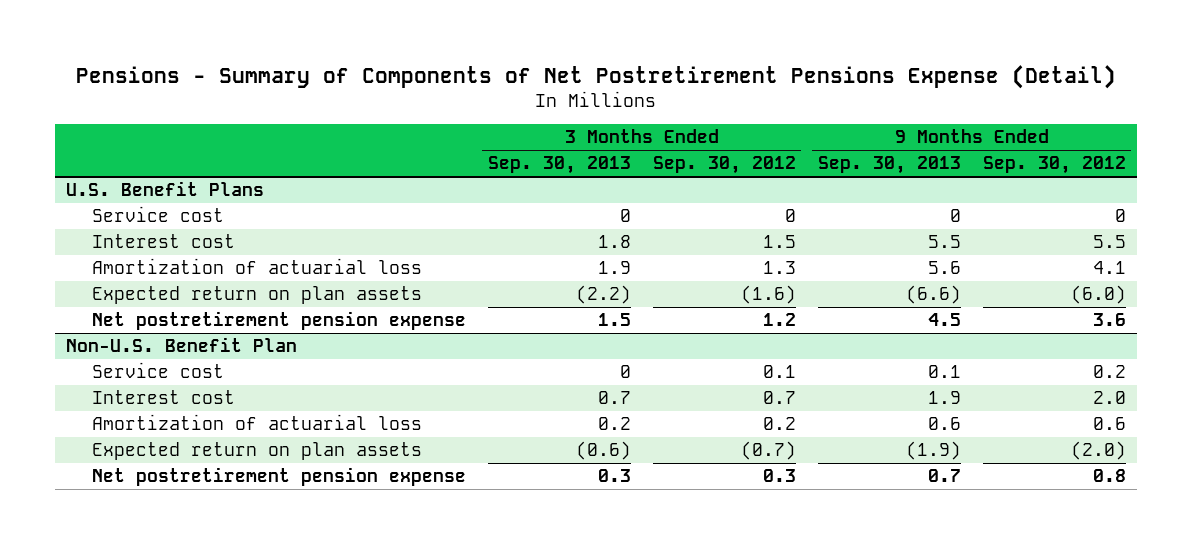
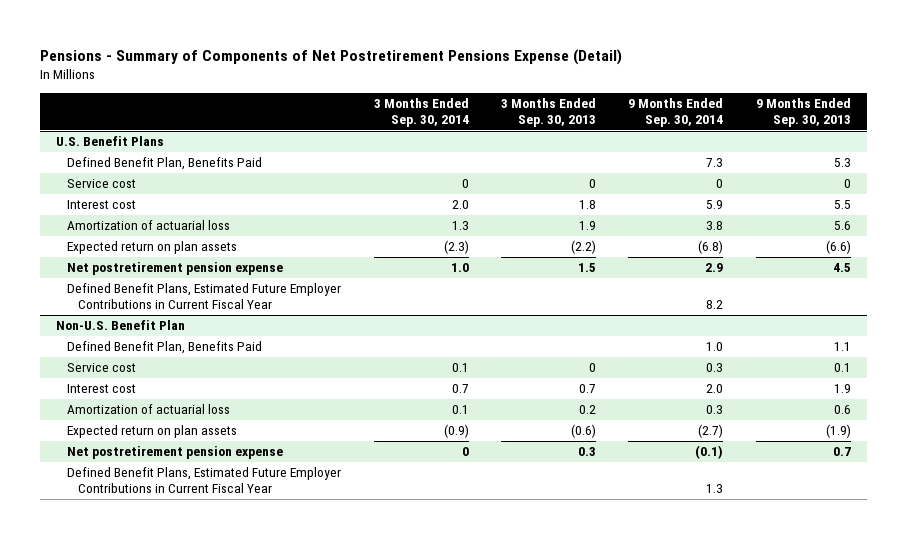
[652,156,796,175] Sep. 30, 2012 -> none
[982,156,1126,175] Sep. 30, 2012 -> none
none -> [373,98,469,127] 3 Months Ended Sep. 30, 2014
none -> [628,98,724,127] 9 Months Ended Sep. 30, 2014
none -> [67,157,263,171] Defined Benefit Plan, Benefits Paid
none -> [67,283,342,310] Defined Benefit Plans, Estimated Future Employer Contributions in Current Fiscal Year
none -> [67,341,263,355] Defined Benefit Plan, Benefits Paid
none -> [67,467,342,494] Defined Benefit Plans, Estimated Future Employer Contributions in Current Fiscal Year

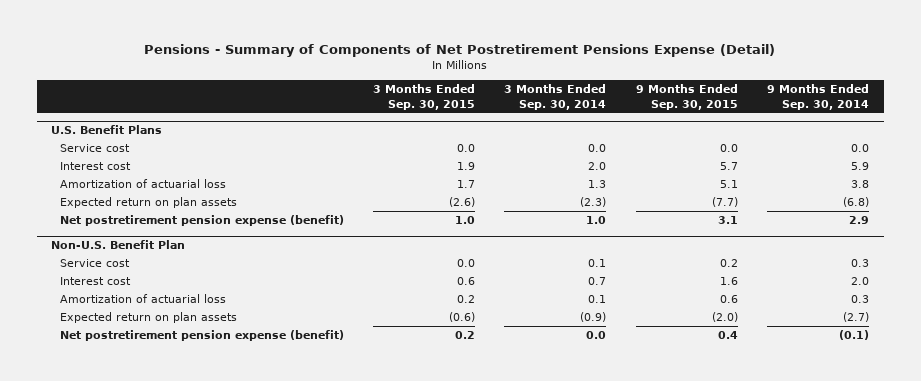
[501,98,597,127] 3 Months Ended Sep. 30, 2013 -> none
[755,98,851,127] 9 Months Ended Sep. 30, 2013 -> none
none -> [372,84,475,110] 3 Months Ended Sep. 30, 2015
none -> [635,84,738,110] 9 Months Ended Sep. 30, 2015
[67,157,263,171] Defined Benefit Plan, Benefits Paid -> none
[461,179,469,189] 0 -> [588,144,607,153] 0.0
[716,179,724,189] 0 -> [851,144,870,153] 0.0
[67,283,342,310] Defined Benefit Plans, Estimated Future Employer Contributions in Current Fiscal Year -> none
[67,262,284,276] Net postretirement pension expense -> [59,215,344,227] Net postretirement pension expense (benefit)
[67,341,263,355] Defined Benefit Plan, Benefits Paid -> none
[67,467,342,494] Defined Benefit Plans, Estimated Future Employer Contributions in Current Fiscal Year -> none
[67,446,284,460] Net postretirement pension expense -> [59,330,344,342] Net postretirement pension expense (benefit)
[461,447,469,457] 0 -> [586,331,607,340] 0.0

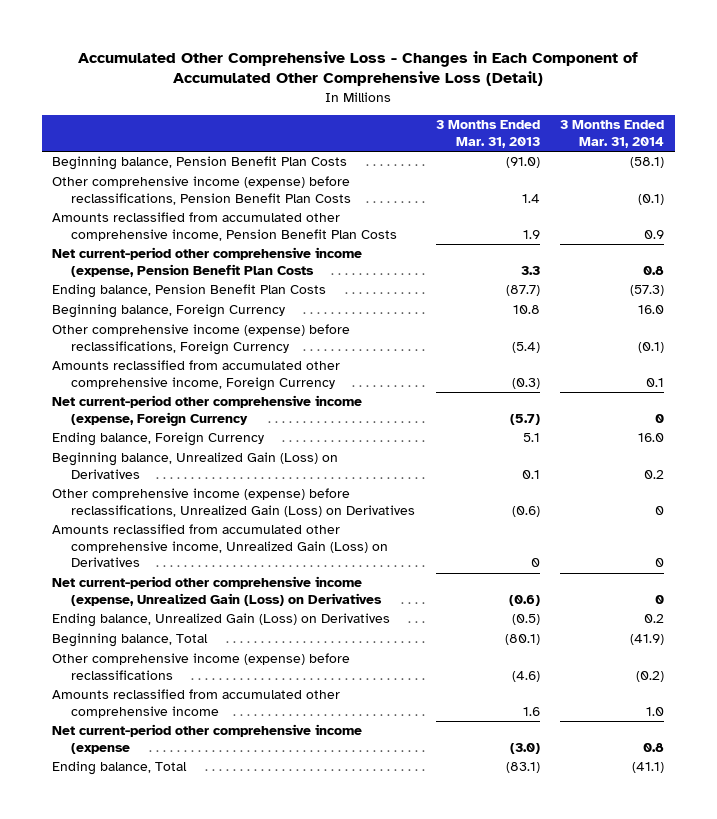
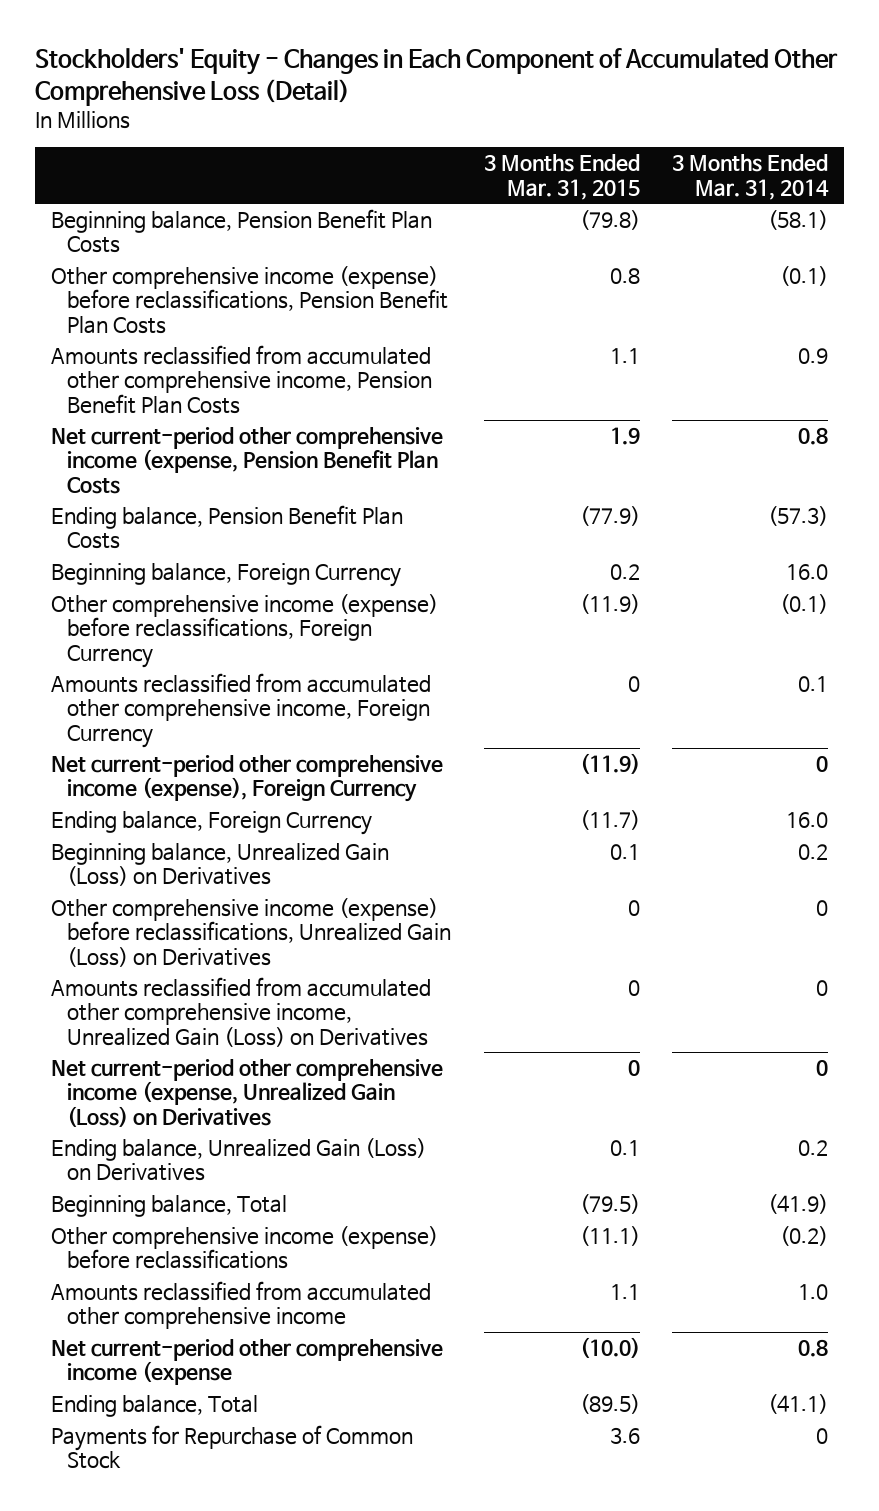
[78,50,639,87] Accumulated Other Comprehensive Loss - Changes in Each Component of Accumulated Other Comprehensive Loss (Detail) -> [35,48,839,106] Stockholders' Equity - Changes in Each Component of Accumulated Other Comprehensive Loss (Detail)
[435,120,540,148] 3 Months Ended Mar. 31, 2013 -> none
none -> [483,154,640,200] 3 Months Ended Mar. 31, 2015
[52,395,363,426] Net current-period other comprehensive income (expense, Foreign Currency -> [51,755,444,803] Net current-period other comprehensive income (expense), Foreign Currency
none -> [51,1425,414,1470] Payments for Repurchase of Common Stock

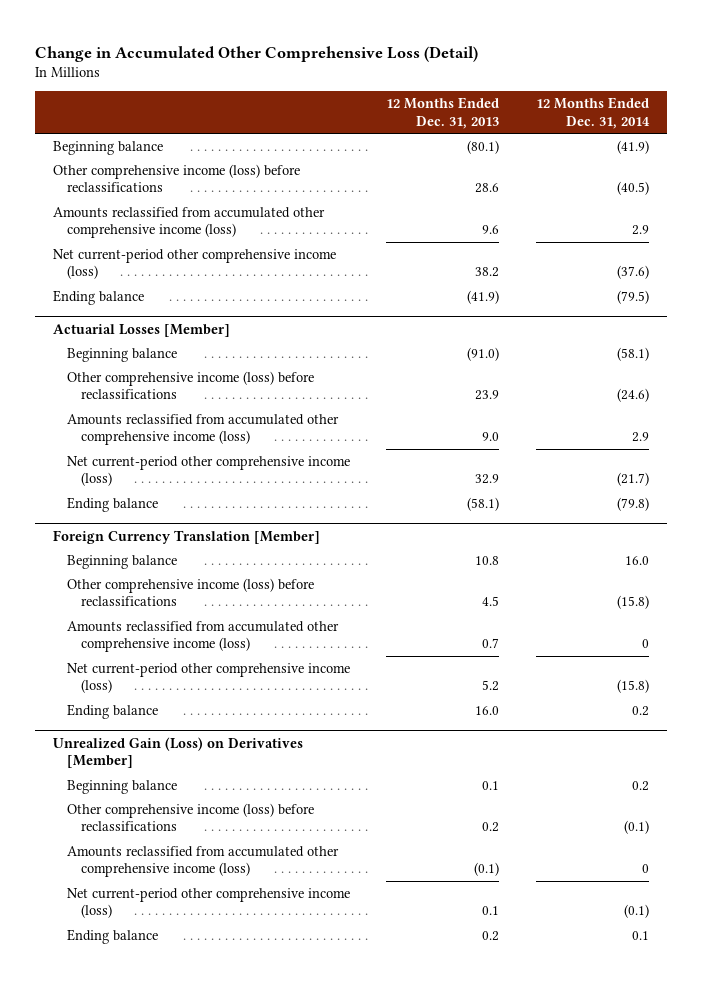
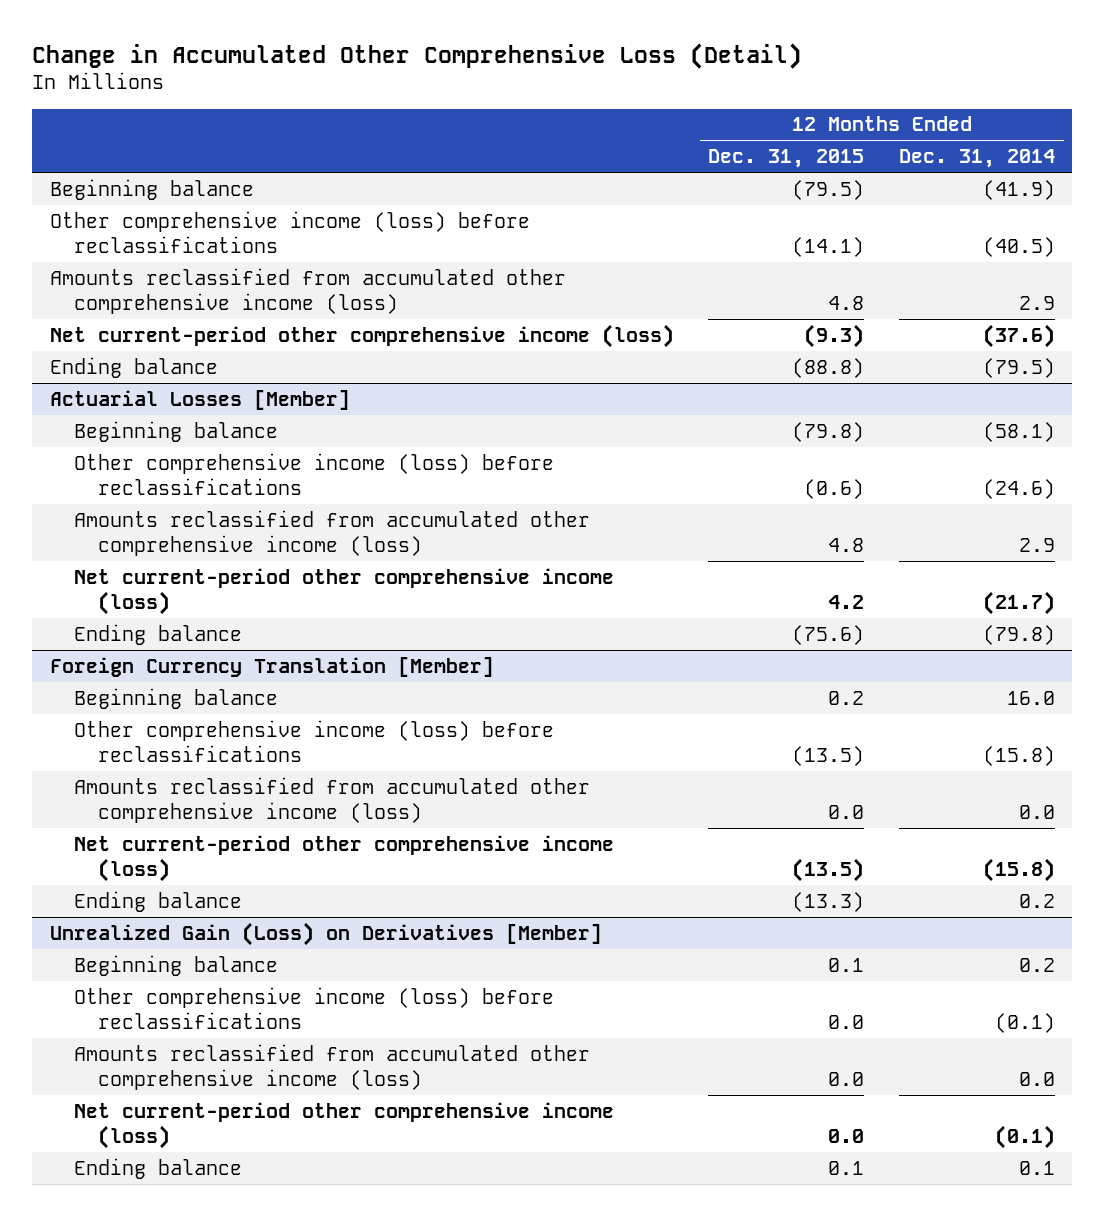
[386,97,500,129] 12 Months Ended Dec. 31, 2013 -> none
none -> [708,149,865,169] Dec. 31, 2015
[641,639,649,649] 0 -> [1019,804,1056,819] 0.0
[641,864,649,874] 0 -> [1019,1071,1056,1086] 0.0

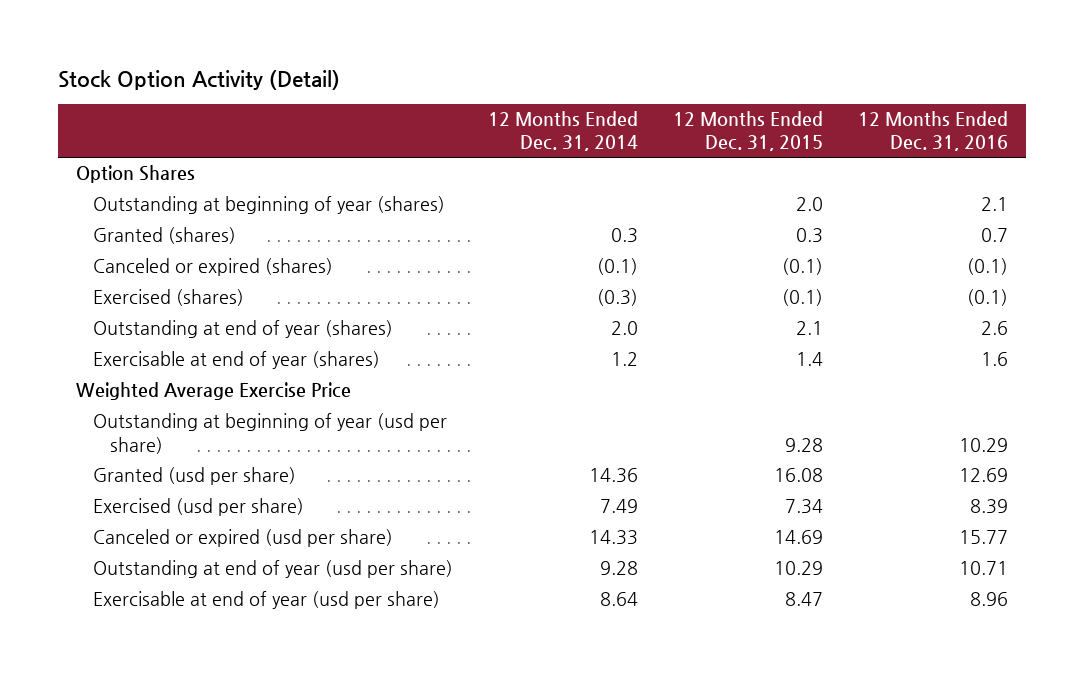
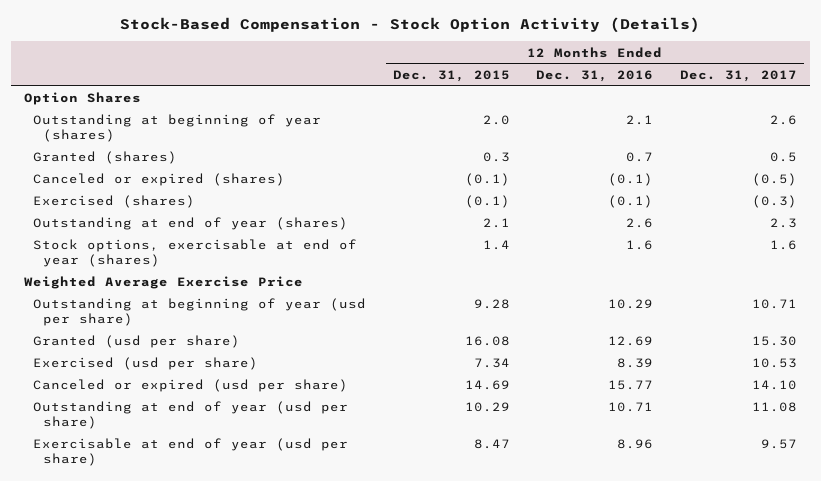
[58,70,341,91] Stock Option Activity (Detail) -> [120,17,701,34] Stock-Based Compensation - Stock Option Activity (Details)
[488,111,639,152] 12 Months Ended Dec. 31, 2014 -> none
none -> [679,69,797,82] Dec. 31, 2017
[93,351,381,370] Exercisable at end of year (shares) -> [33,239,358,267] Stock options, exercisable at end of year (shares)

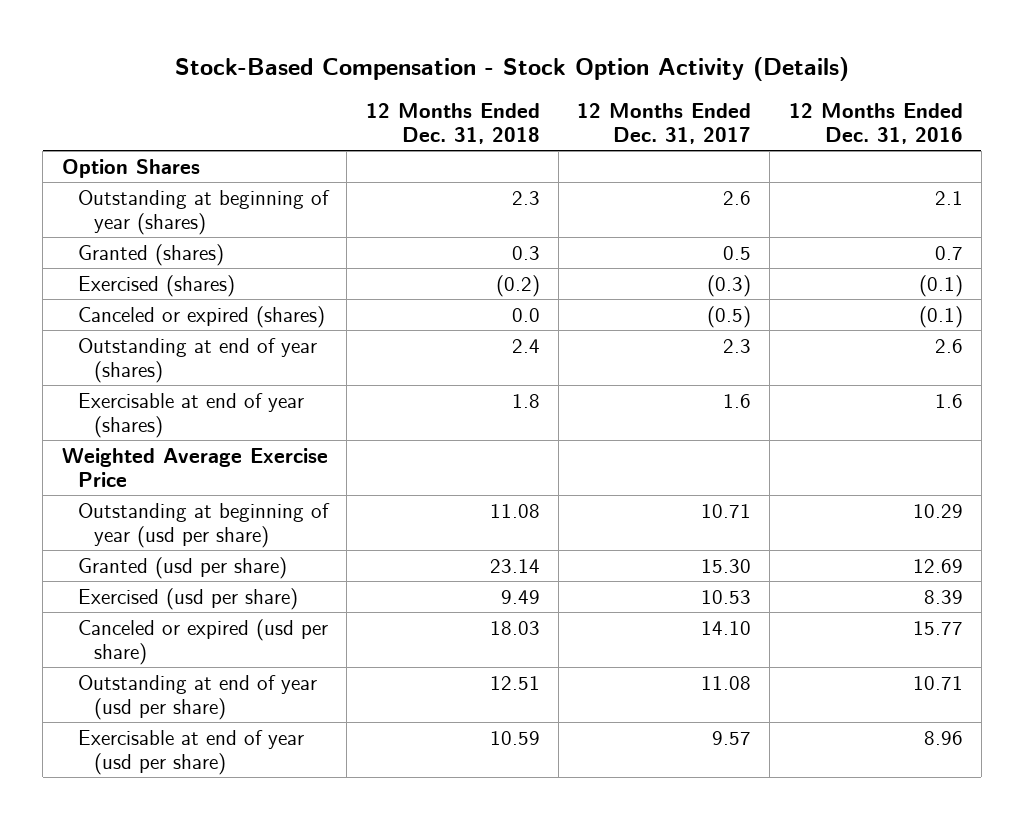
[392,69,510,82] Dec. 31, 2015 -> none
none -> [365,103,540,145] 12 Months Ended Dec. 31, 2018
[33,173,286,187] Canceled or expired (shares) -> [77,305,325,328] Canceled or expired (shares)
[33,239,358,267] Stock options, exercisable at end of year (shares) -> [77,392,304,438] Exercisable at end of year (shares)

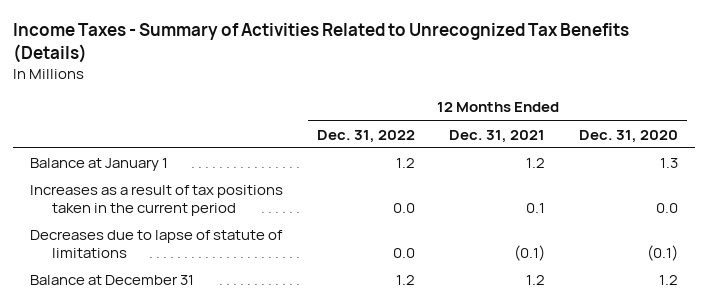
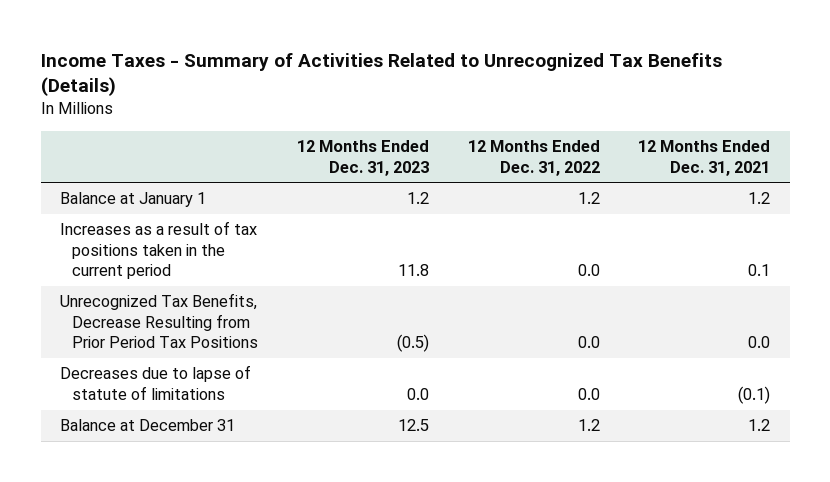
[579,129,679,143] Dec. 31, 2020 -> none
none -> [296,140,429,176] 12 Months Ended Dec. 31, 2023
none -> [60,293,259,349] Unrecognized Tax Benefits, Decrease Resulting from Prior Period Tax Positions

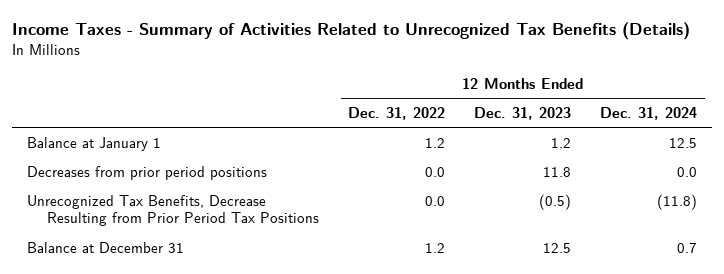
[638,140,771,176] 12 Months Ended Dec. 31, 2021 -> none
none -> [600,106,698,120] Dec. 31, 2024
[60,221,258,280] Increases as a result of tax positions taken in the current period -> [26,165,267,180] Decreases from prior period positions
[60,365,252,400] Decreases due to lapse of statute of limitations -> none

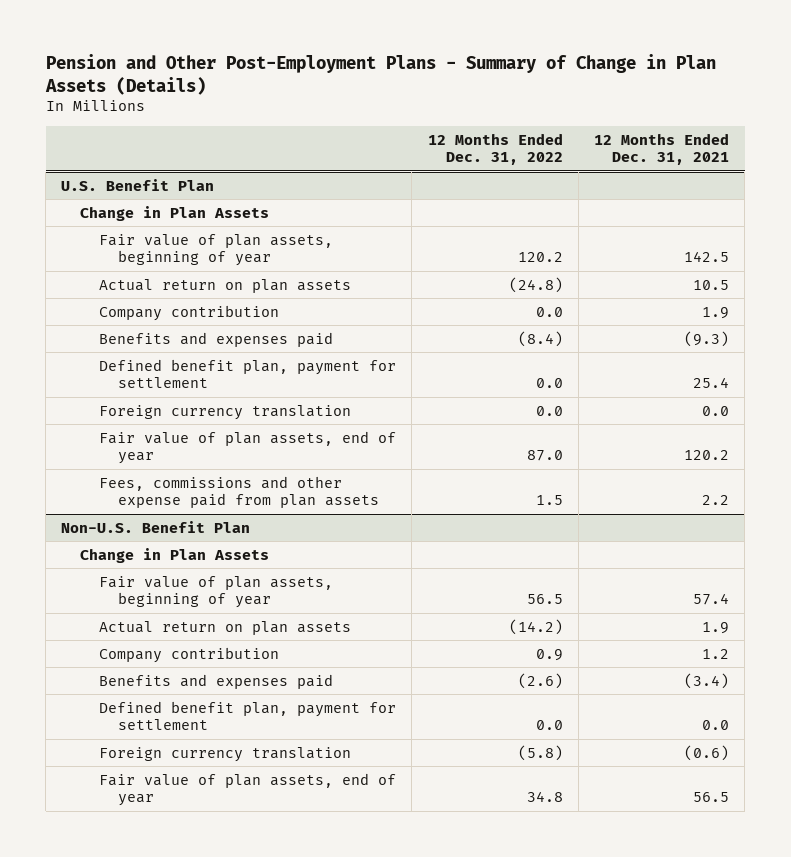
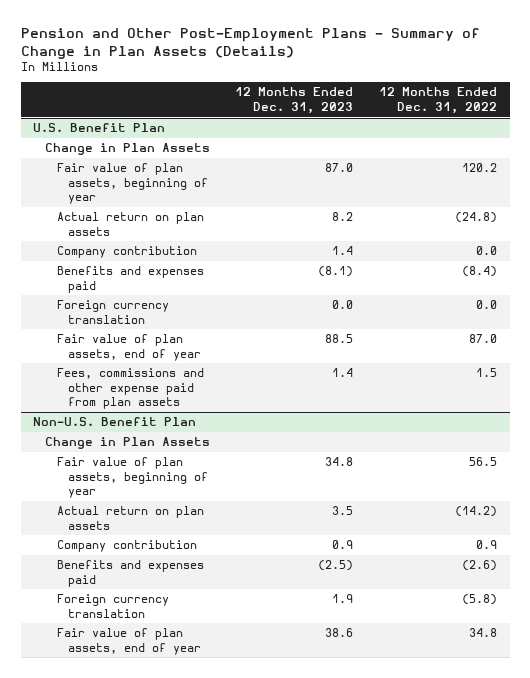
[594,133,730,166] 12 Months Ended Dec. 31, 2021 -> none
none -> [235,87,354,114] 12 Months Ended Dec. 31, 2023
[99,358,397,389] Defined benefit plan, payment for settlement -> none
[99,700,397,731] Defined benefit plan, payment for settlement -> none

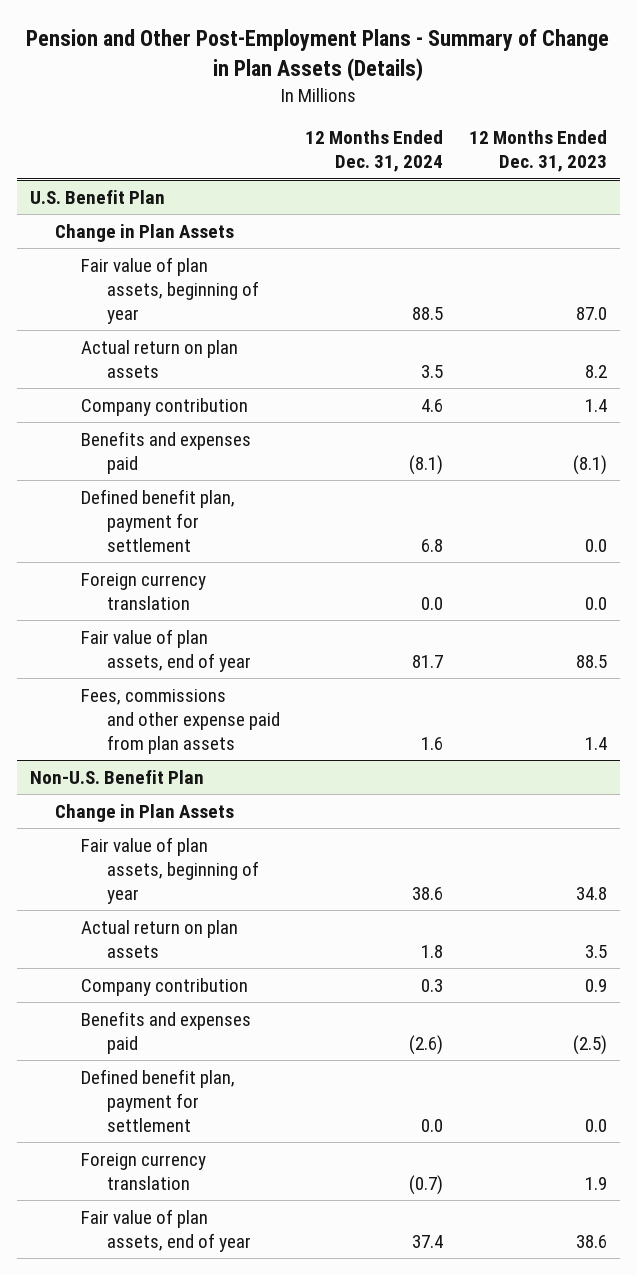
[378,87,497,114] 12 Months Ended Dec. 31, 2022 -> none
none -> [305,130,444,173] 12 Months Ended Dec. 31, 2024
none -> [81,488,236,552] Defined benefit plan, payment for settlement
none -> [81,1068,236,1132] Defined benefit plan, payment for settlement

